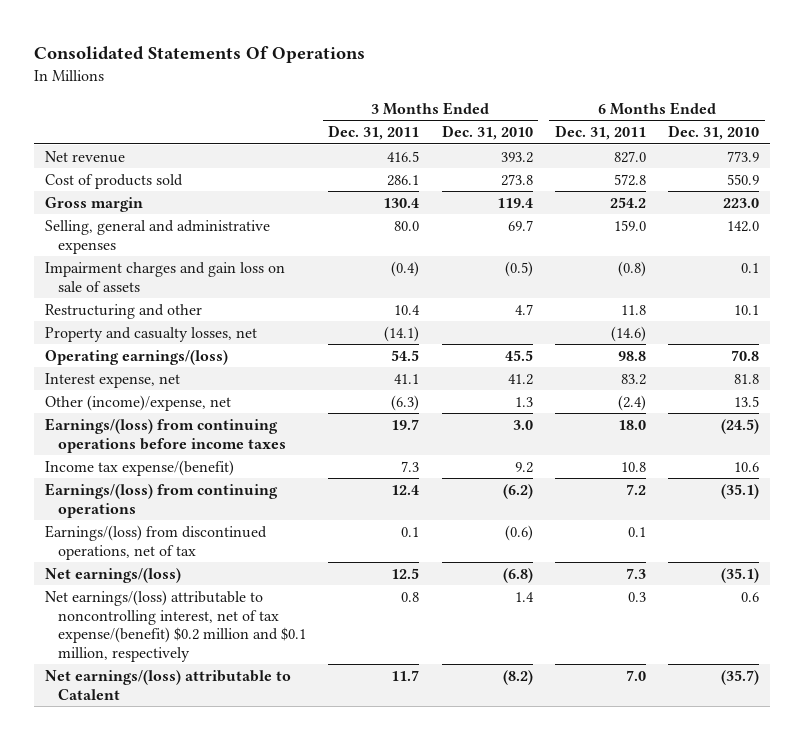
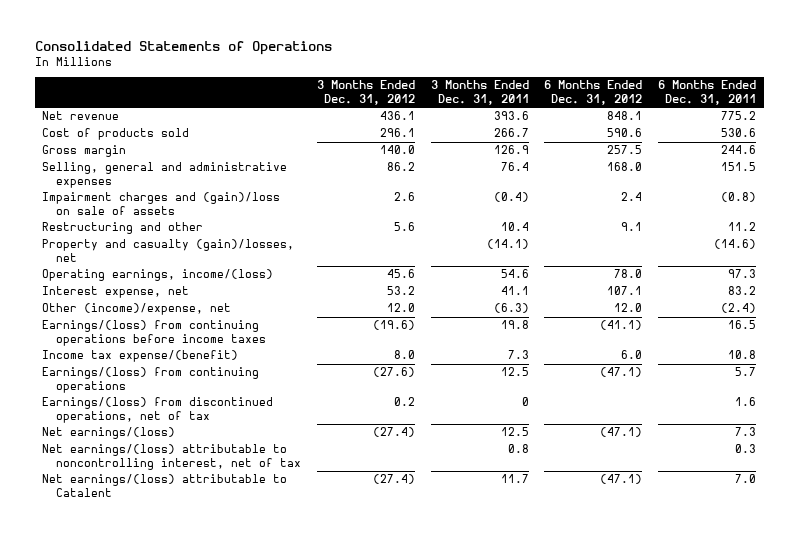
[34,46,366,64] Consolidated Statements Of Operations -> [34,41,332,56] Consolidated Statements of Operations
[441,125,533,141] Dec. 31, 2010 -> none
[668,125,760,141] Dec. 31, 2010 -> none
none -> [316,80,415,106] 3 Months Ended Dec. 31, 2012
none -> [544,80,643,106] 6 Months Ended Dec. 31, 2012
[387,150,420,162] 416.5 -> [493,111,529,121] 393.6
[613,150,646,163] 827.0 -> [721,111,757,121] 775.2
[387,174,420,186] 286.1 -> [493,128,529,138] 266.7
[613,173,646,186] 572.8 -> [721,128,757,138] 530.6
[383,197,420,208] 130.4 -> [493,145,529,155] 126.9
[609,196,646,208] 254.2 -> [721,145,757,155] 244.6
[394,220,420,231] 80.0 -> [500,162,529,172] 76.4
[613,219,646,231] 159.0 -> [721,162,757,172] 151.5
[45,261,286,292] Impairment charges and gain loss on sale of assets -> [42,192,281,216] Impairment charges and (gain)/loss on sale of assets
[620,304,646,315] 11.8 -> [728,222,757,232] 11.2
[45,326,258,342] Property and casualty losses, net -> [42,239,295,263] Property and casualty (gain)/losses, net
[45,349,229,365] Operating earnings/(loss) -> [42,269,274,282] Operating earnings, income/(loss)
[391,349,420,361] 54.5 -> [500,269,529,279] 54.6
[617,350,646,361] 98.8 -> [728,269,757,279] 97.3
[391,418,420,430] 19.7 -> [500,320,529,330] 19.8
[617,419,646,430] 18.0 -> [728,320,757,330] 16.5
[391,484,420,495] 12.4 -> [500,367,529,377] 12.5
[625,483,646,495] 7.2 -> [735,367,757,377] 5.7
[401,526,420,537] 0.1 -> [521,397,529,407] 0
[627,526,646,537] 0.1 -> [735,397,757,407] 1.6
[45,589,306,662] Net earnings/(loss) attributable to noncontrolling interest, net of tax expense/(benefit) $0.2 million and $0.1 million, respectively -> [42,444,301,471] Net earnings/(loss) attributable to noncontrolling interest, net of tax

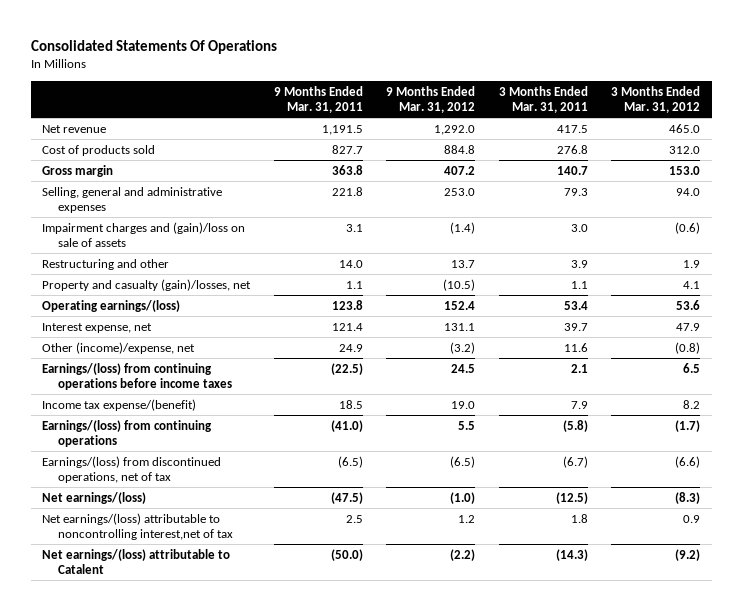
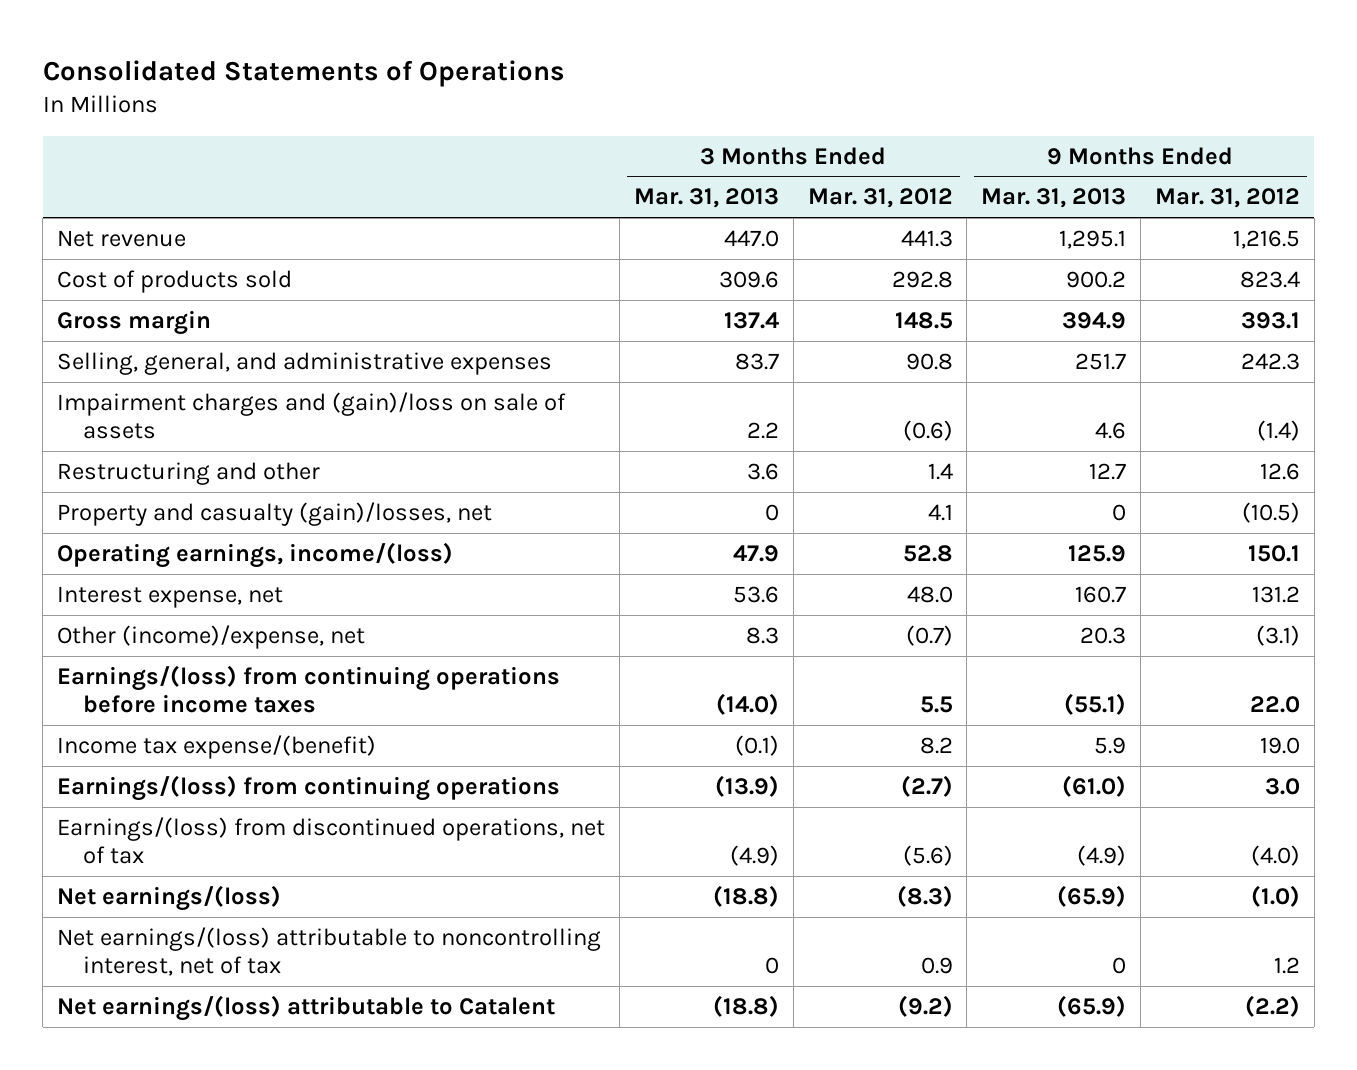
[30,39,277,54] Consolidated Statements Of Operations -> [42,59,565,87] Consolidated Statements of Operations
[273,85,363,114] 9 Months Ended Mar. 31, 2011 -> none
[498,85,588,114] 3 Months Ended Mar. 31, 2011 -> none
none -> [633,188,779,209] Mar. 31, 2013
none -> [981,188,1127,209] Mar. 31, 2013
[434,124,476,135] 1,292.0 -> [1232,229,1300,249] 1,216.5
[669,123,701,133] 465.0 -> [900,229,953,247] 441.3
[444,144,476,154] 884.8 -> [1239,270,1300,288] 823.4
[669,145,701,154] 312.0 -> [891,270,953,288] 292.8
[444,165,476,175] 407.2 -> [1240,311,1300,329] 393.1
[669,165,701,175] 153.0 -> [894,311,953,329] 148.5
[42,186,223,213] Selling, general and administrative expenses -> [57,351,553,375] Selling, general, and administrative expenses
[444,187,476,196] 253.0 -> [1240,352,1300,370] 242.3
[676,187,701,196] 94.0 -> [905,352,953,370] 90.8
[451,259,476,268] 13.7 -> [1259,462,1300,480] 12.6
[683,259,701,268] 1.9 -> [927,462,953,480] 1.4
[42,299,181,312] Operating earnings/(loss) -> [57,541,454,568] Operating earnings, income/(loss)
[444,300,476,310] 152.4 -> [1247,544,1300,562] 150.1
[676,299,701,310] 53.6 -> [902,544,953,562] 52.8
[444,322,476,331] 131.1 -> [1251,585,1300,603] 131.2
[676,322,701,331] 47.9 -> [906,585,953,603] 48.0
[450,341,476,354] (3.2) -> [1255,624,1300,646] (3.1)
[675,341,701,354] (0.8) -> [905,624,953,646] (0.7)
[451,363,476,373] 24.5 -> [1249,696,1300,714] 22.0
[683,362,701,373] 6.5 -> [919,696,953,714] 5.5
[458,420,476,430] 5.5 -> [1264,777,1300,795] 3.0
[675,419,701,432] (1.7) -> [900,774,953,797] (2.7)
[450,455,476,468] (6.5) -> [1250,845,1300,867] (4.0)
[675,455,701,468] (6.6) -> [902,845,953,867] (5.6)
[42,512,233,540] Net earnings/(loss) attributable to noncontrolling interest,net of tax -> [57,926,602,977] Net earnings/(loss) attributable to noncontrolling interest, net of tax

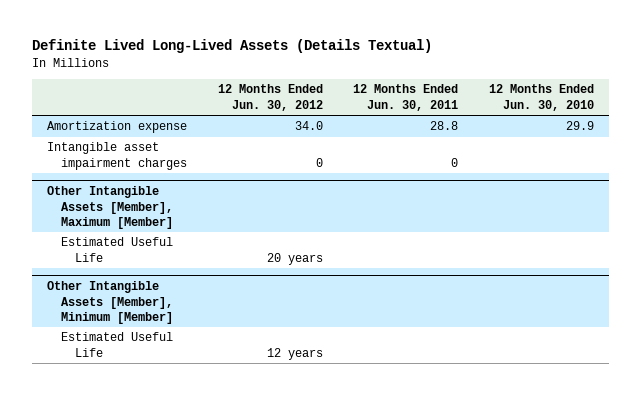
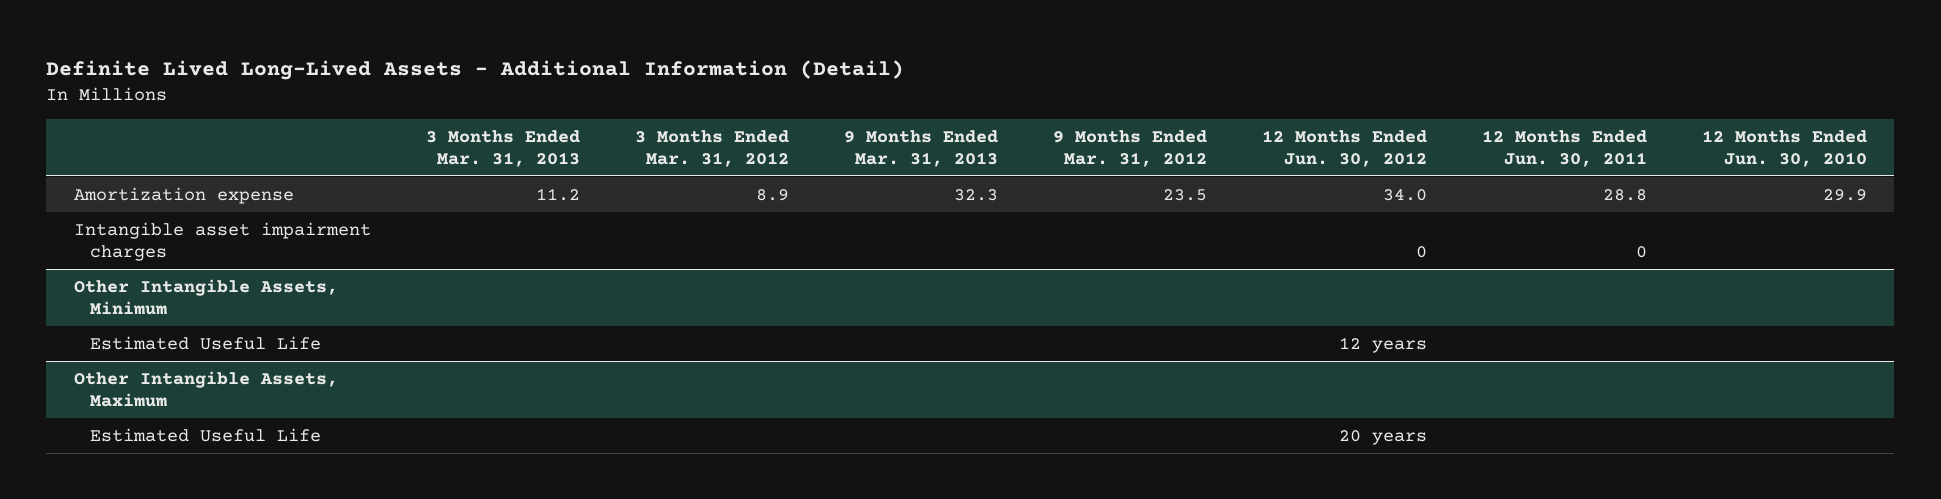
[31,39,432,54] Definite Lived Long-Lived Assets (Details Textual) -> [46,60,905,81] Definite Lived Long-Lived Assets - Additional Information (Detail)
none -> [425,130,580,167] 3 Months Ended Mar. 31, 2013
none -> [634,130,789,167] 3 Months Ended Mar. 31, 2012
none -> [843,130,998,167] 9 Months Ended Mar. 31, 2013
none -> [1052,130,1207,167] 9 Months Ended Mar. 31, 2012
[46,186,173,230] Other Intangible Assets [Member], Maximum [Member] -> none
[60,237,173,262] Estimated Useful Life -> none
[46,281,173,325] Other Intangible Assets [Member], Minimum [Member] -> [73,279,338,315] Other Intangible Assets, Minimum
none -> [73,371,338,407] Other Intangible Assets, Maximum
none -> [89,428,321,443] Estimated Useful Life

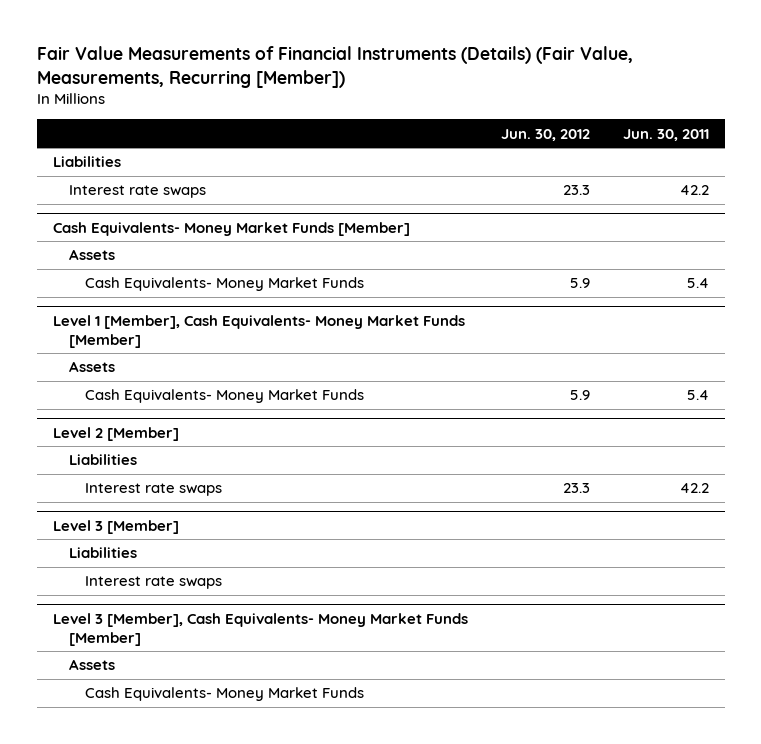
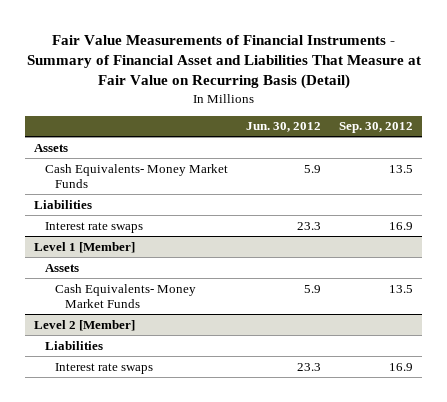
[36,46,633,88] Fair Value Measurements of Financial Instruments (Details) (Fair Value, Measurements, Recurring [Member]) -> [26,35,421,90] Fair Value Measurements of Financial Instruments - Summary of Financial Asset and Liabilities That Measure at Fair Value on Recurring Basis (Detail)
[622,128,709,141] Jun. 30, 2011 -> none
none -> [338,122,413,134] Sep. 30, 2012
[52,221,410,236] Cash Equivalents- Money Market Funds [Member] -> none
[52,314,465,348] Level 1 [Member], Cash Equivalents- Money Market Funds [Member] -> none
[52,156,121,168] Liabilities -> [34,199,93,209] Liabilities
[69,185,207,199] Interest rate swaps -> [44,221,143,233] Interest rate swaps
none -> [34,241,136,253] Level 1 [Member]
[52,519,179,534] Level 3 [Member] -> none
[69,547,138,559] Liabilities -> none
[85,576,223,590] Interest rate swaps -> none
[52,612,468,646] Level 3 [Member], Cash Equivalents- Money Market Funds [Member] -> none
[69,659,116,671] Assets -> none
[85,687,365,702] Cash Equivalents- Money Market Funds -> none

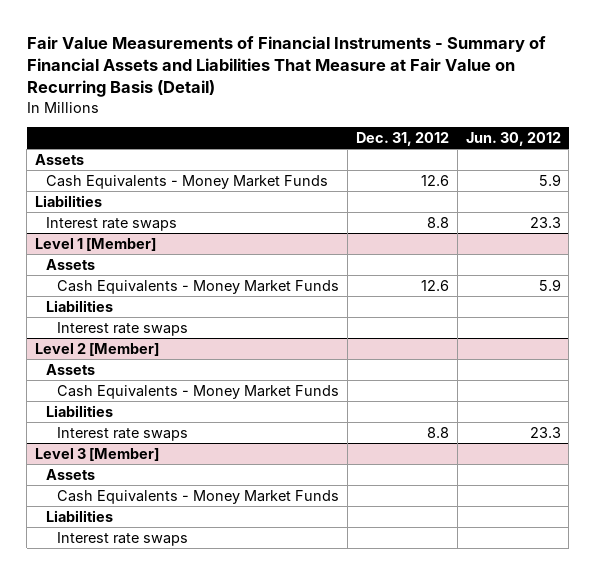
[26,35,421,90] Fair Value Measurements of Financial Instruments - Summary of Financial Asset and Liabilities That Measure at Fair Value on Recurring Basis (Detail) -> [26,35,546,98] Fair Value Measurements of Financial Instruments - Summary of Financial Assets and Liabilities That Measure at Fair Value on Recurring Basis (Detail)
[338,122,413,134] Sep. 30, 2012 -> none
none -> [355,131,449,146] Dec. 31, 2012
[44,163,228,188] Cash Equivalents- Money Market Funds -> [46,174,329,189] Cash Equivalents - Money Market Funds
[54,283,196,308] Cash Equivalents- Money Market Funds -> [57,279,340,294] Cash Equivalents - Money Market Funds
none -> [46,299,114,312] Liabilities
none -> [57,321,189,336] Interest rate swaps
none -> [46,363,96,375] Assets
none -> [57,384,340,399] Cash Equivalents - Money Market Funds
none -> [35,447,160,461] Level 3 [Member]
none -> [46,468,96,480] Assets
none -> [57,489,340,504] Cash Equivalents - Money Market Funds
none -> [46,509,114,522] Liabilities
none -> [57,531,189,546] Interest rate swaps

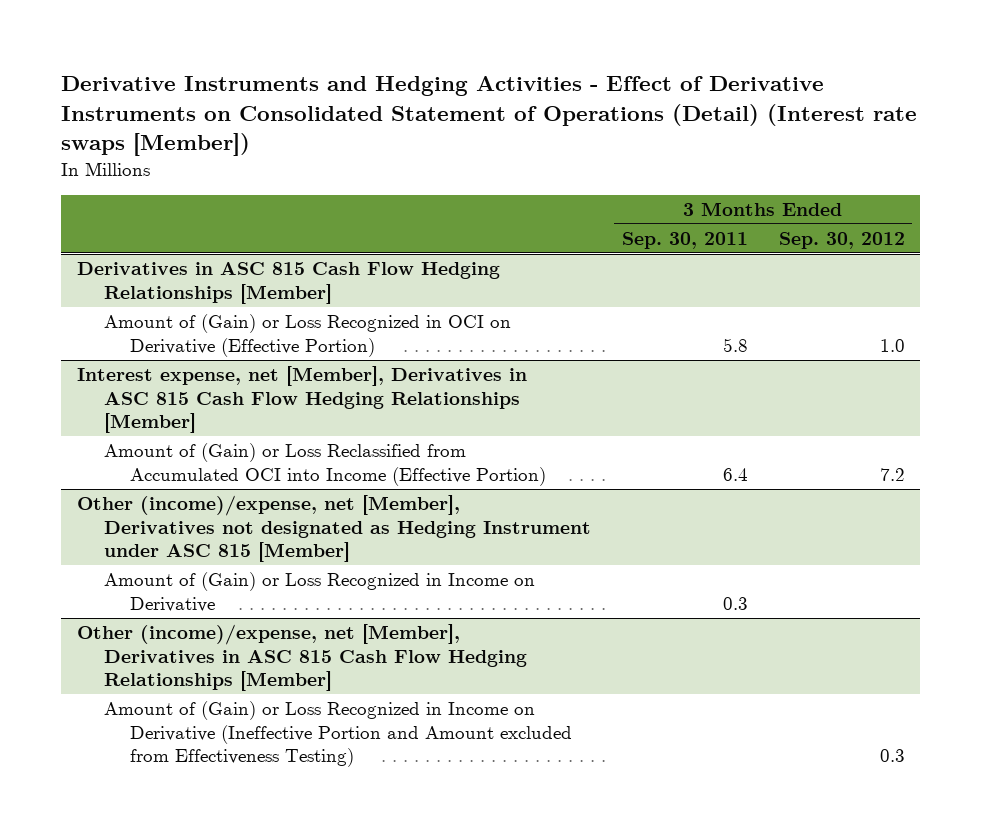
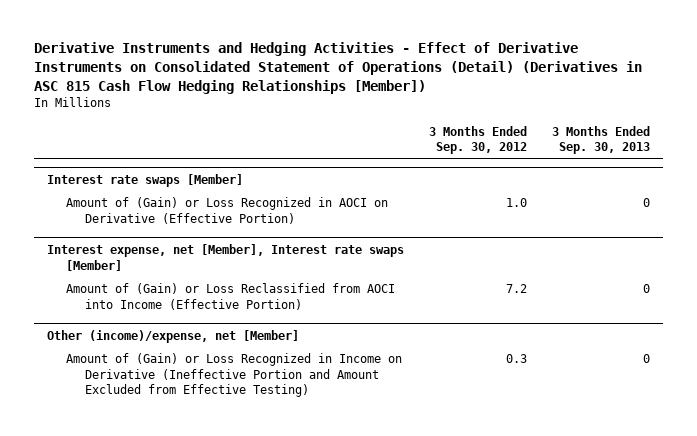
[61,76,918,157] Derivative Instruments and Hedging Activities - Effect of Derivative Instruments on Consolidated Statement of Operations (Detail) (Interest rate swaps [Member]) -> [34,42,643,94] Derivative Instruments and Hedging Activities - Effect of Derivative Instruments on Consolidated Statement of Operations (Detail) (Derivatives in ASC 815 Cash Flow Hedging Relationships [Member])
[621,231,748,249] Sep. 30, 2011 -> none
none -> [552,125,651,155] 3 Months Ended Sep. 30, 2013
[76,261,500,304] Derivatives in ASC 815 Cash Flow Hedging Relationships [Member] -> none
[76,365,527,434] Interest expense, net [Member], Derivatives in ASC 815 Cash Flow Hedging Relationships [Member] -> none
[76,494,591,563] Other (income)/expense, net [Member], Derivatives not designated as Hedging Instrument under ASC 815 [Member] -> none
[103,571,535,612] Amount of (Gain) or Loss Recognized in Income on Derivative -> none
[76,623,527,692] Other (income)/expense, net [Member], Derivatives in ASC 815 Cash Flow Hedging Relationships [Member] -> none
none -> [46,174,243,188] Interest rate swaps [Member]
[103,313,511,357] Amount of (Gain) or Loss Recognized in OCI on Derivative (Effective Portion) -> [65,197,388,224] Amount of (Gain) or Loss Recognized in AOCI on Derivative (Effective Portion)
none -> [46,244,404,271] Interest expense, net [Member], Interest rate swaps [Member]
[103,442,547,486] Amount of (Gain) or Loss Reclassified from Accumulated OCI into Income (Effective Portion) -> [65,283,395,310] Amount of (Gain) or Loss Reclassified from AOCI into Income (Effective Portion)
none -> [46,330,299,344] Other (income)/expense, net [Member]
[103,700,573,768] Amount of (Gain) or Loss Recognized in Income on Derivative (Ineffective Portion and Amount excluded from Effectiveness Testing) -> [65,353,402,398] Amount of (Gain) or Loss Recognized in Income on Derivative (Ineffective Portion and Amount Excluded from Effective Testing)

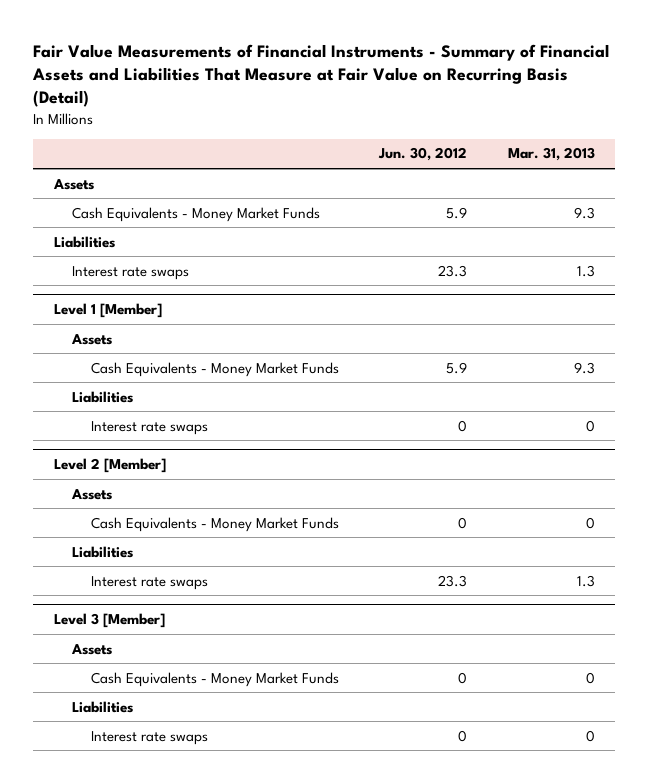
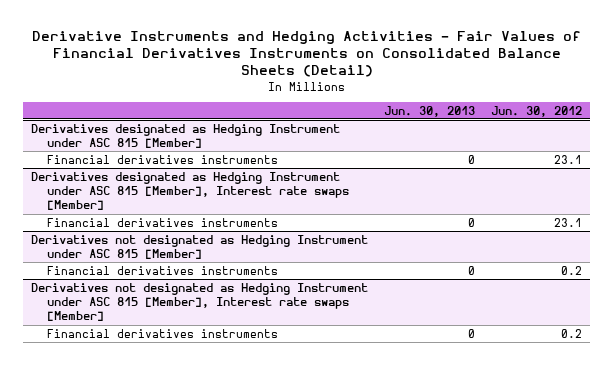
[32,43,610,108] Fair Value Measurements of Financial Instruments - Summary of Financial Assets and Liabilities That Measure at Fair Value on Recurring Basis (Detail) -> [31,30,581,78] Derivative Instruments and Hedging Activities - Fair Values of Financial Derivatives Instruments on Consolidated Balance Sheets (Detail)
[507,147,595,162] Mar. 31, 2013 -> none
none -> [384,105,476,117] Jun. 30, 2013
[52,178,94,190] Assets -> none
[72,206,321,222] Cash Equivalents - Money Market Funds -> none
[53,235,115,248] Liabilities -> none
[72,265,190,280] Interest rate swaps -> none
[53,303,162,319] Level 1 [Member] -> none
[71,333,113,345] Assets -> none
[90,361,339,377] Cash Equivalents - Money Market Funds -> none
[72,390,134,403] Liabilities -> none
[90,420,208,435] Interest rate swaps -> none
[53,458,166,474] Level 2 [Member] -> none
[71,488,113,500] Assets -> none
[90,516,339,532] Cash Equivalents - Money Market Funds -> none
[72,545,134,558] Liabilities -> none
[90,575,208,590] Interest rate swaps -> none
[53,613,165,629] Level 3 [Member] -> none
[71,643,113,655] Assets -> none
[90,671,339,687] Cash Equivalents - Money Market Funds -> none
[72,700,134,713] Liabilities -> none
[90,730,208,745] Interest rate swaps -> none
none -> [31,123,341,149] Derivatives designated as Hedging Instrument under ASC 815 [Member]
none -> [46,154,278,164] Financial derivatives instruments
none -> [31,171,349,211] Derivatives designated as Hedging Instrument under ASC 815 [Member], Interest rate swaps [Member]
none -> [46,217,278,227] Financial derivatives instruments
none -> [31,234,369,260] Derivatives not designated as Hedging Instrument under ASC 815 [Member]
none -> [46,265,278,275] Financial derivatives instruments
none -> [31,282,369,322] Derivatives not designated as Hedging Instrument under ASC 815 [Member], Interest rate swaps [Member]
none -> [46,328,278,338] Financial derivatives instruments

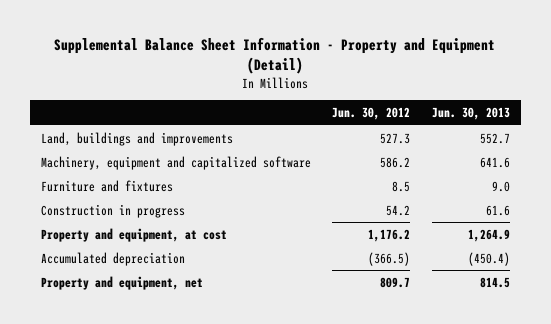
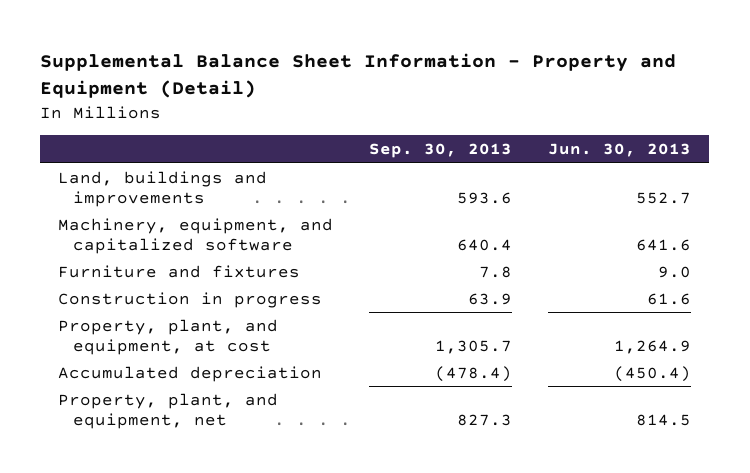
[332,107,411,121] Jun. 30, 2012 -> none
none -> [369,143,513,159] Sep. 30, 2013
[40,155,311,170] Machinery, equipment and capitalized software -> [58,217,334,254] Machinery, equipment, and capitalized software
[40,227,227,242] Property and equipment, at cost -> [58,318,279,355] Property, plant, and equipment, at cost
[40,275,203,290] Property and equipment, net -> [58,392,279,429] Property, plant, and equipment, net

